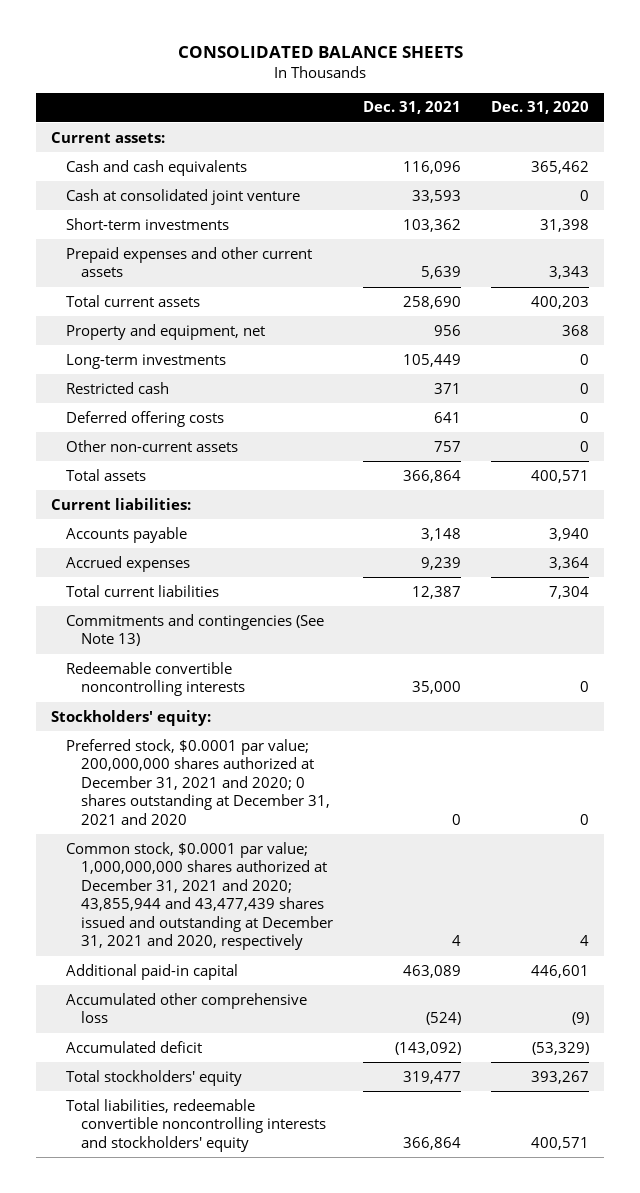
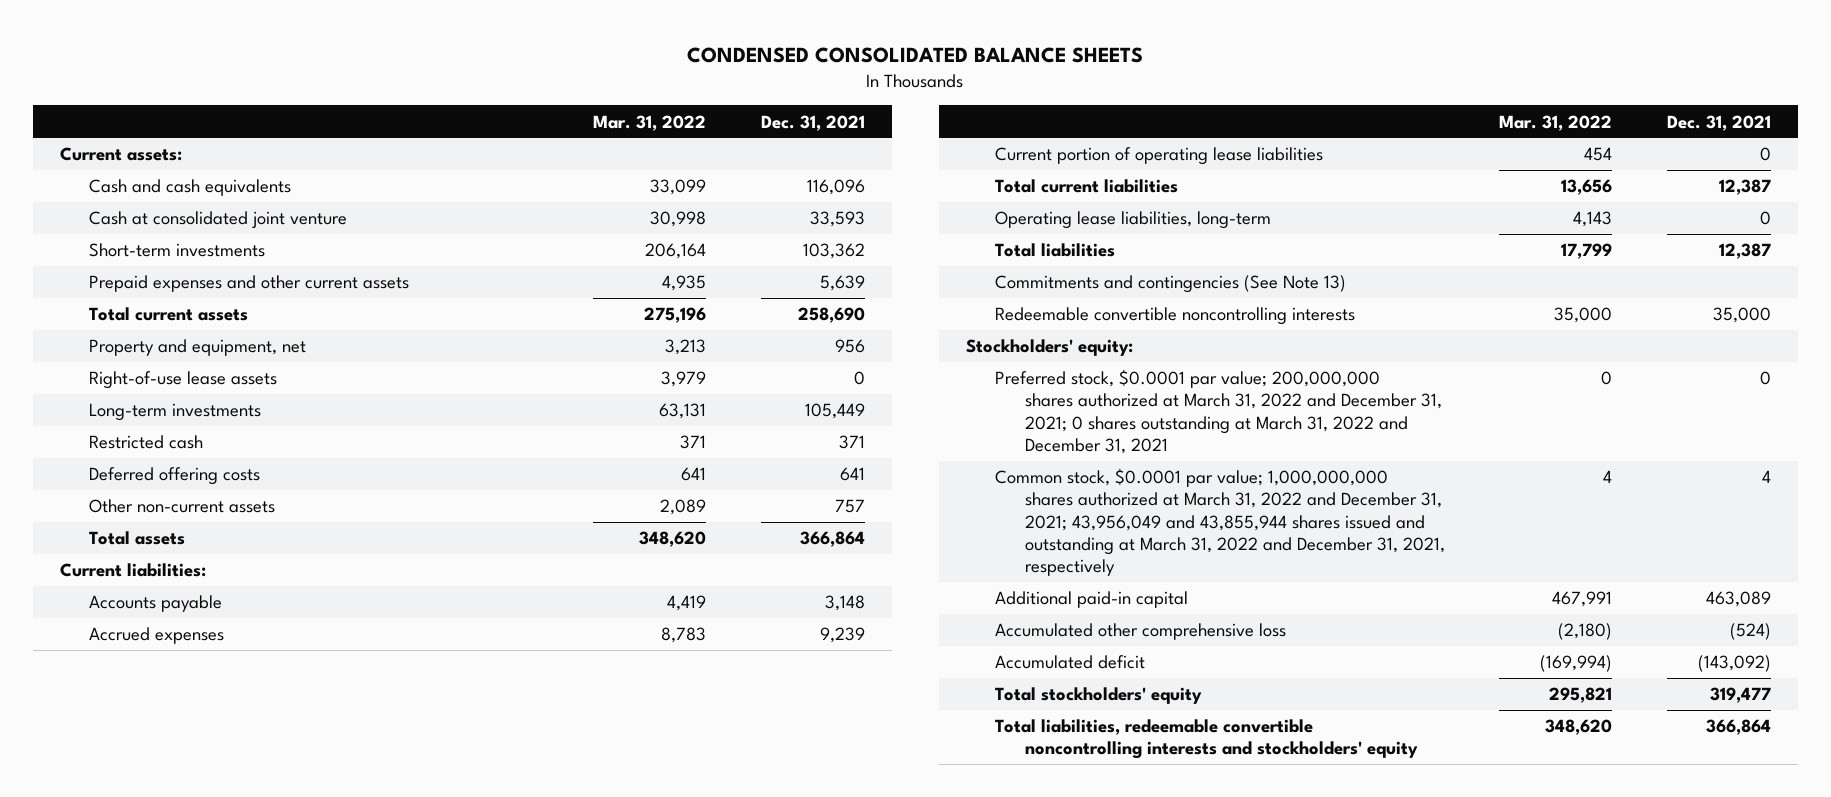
[177,46,463,59] CONSOLIDATED BALANCE SHEETS -> [687,46,1144,63] CONDENSED CONSOLIDATED BALANCE SHEETS
[490,101,589,115] Dec. 31, 2020 -> none
none -> [593,114,707,131] Mar. 31, 2022
none -> [89,371,278,390] Right-of-use lease assets
none -> [995,147,1324,166] Current portion of operating lease liabilities
none -> [995,211,1272,230] Operating lease liabilities, long-term
none -> [995,243,1116,258] Total liabilities
[65,738,330,825] Preferred stock, $0.0001 par value; 200,000,000 shares authorized at December 31, 2021 and 2020; 0 shares outstanding at December 31, 2021 and 2020 -> [995,369,1442,454] Preferred stock, $0.0001 par value; 200,000,000 shares authorized at March 31, 2022 and December 31, 2021; 0 shares outstanding at March 31, 2022 and December 31, 2021
[65,841,333,951] Common stock, $0.0001 par value; 1,000,000,000 shares authorized at December 31, 2021 and 2020; 43,855,944 and 43,477,439 shares issued and outstanding at December 31, 2021 and 2020, respectively -> [995,468,1445,576] Common stock, $0.0001 par value; 1,000,000,000 shares authorized at March 31, 2022 and December 31, 2021; 43,956,049 and 43,855,944 shares issued and outstanding at March 31, 2022 and December 31, 2021, respectively

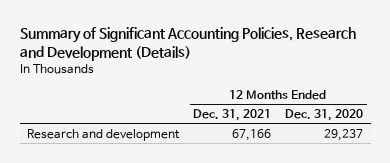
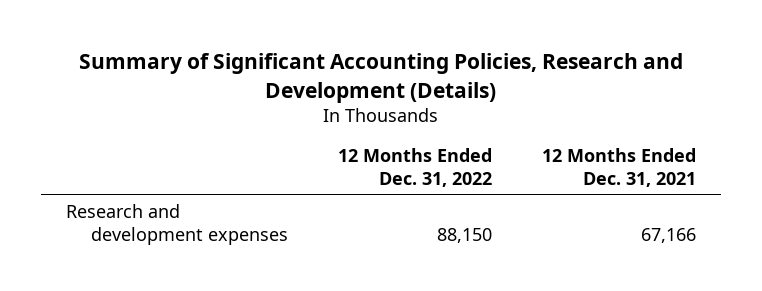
[285,108,364,121] Dec. 31, 2020 -> none
none -> [338,148,493,188] 12 Months Ended Dec. 31, 2022
[26,128,180,141] Research and development -> [66,204,289,246] Research and development expenses

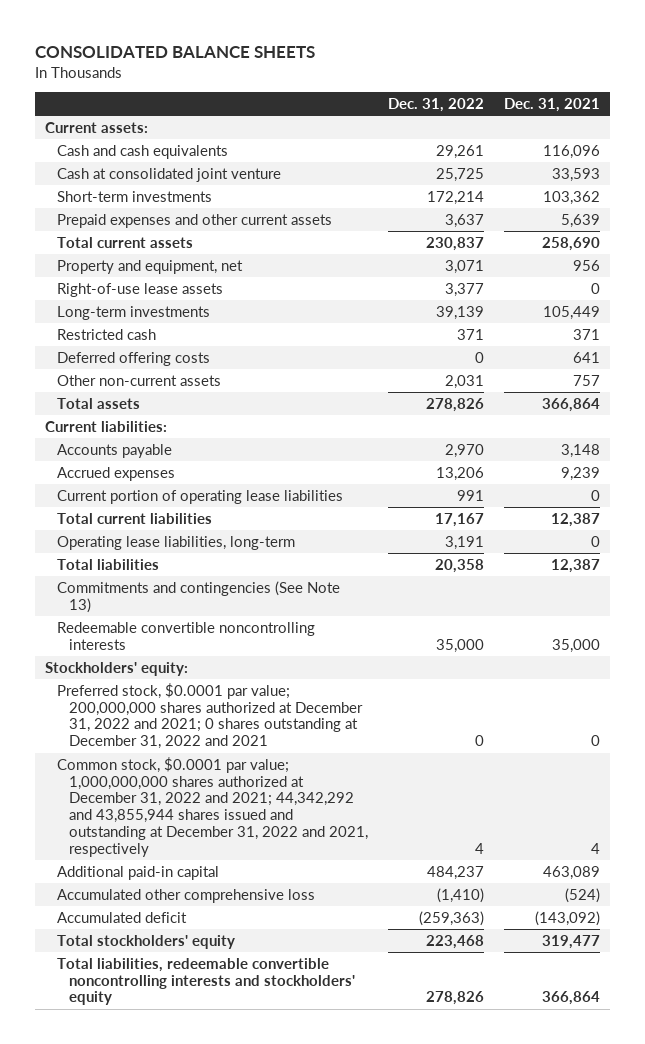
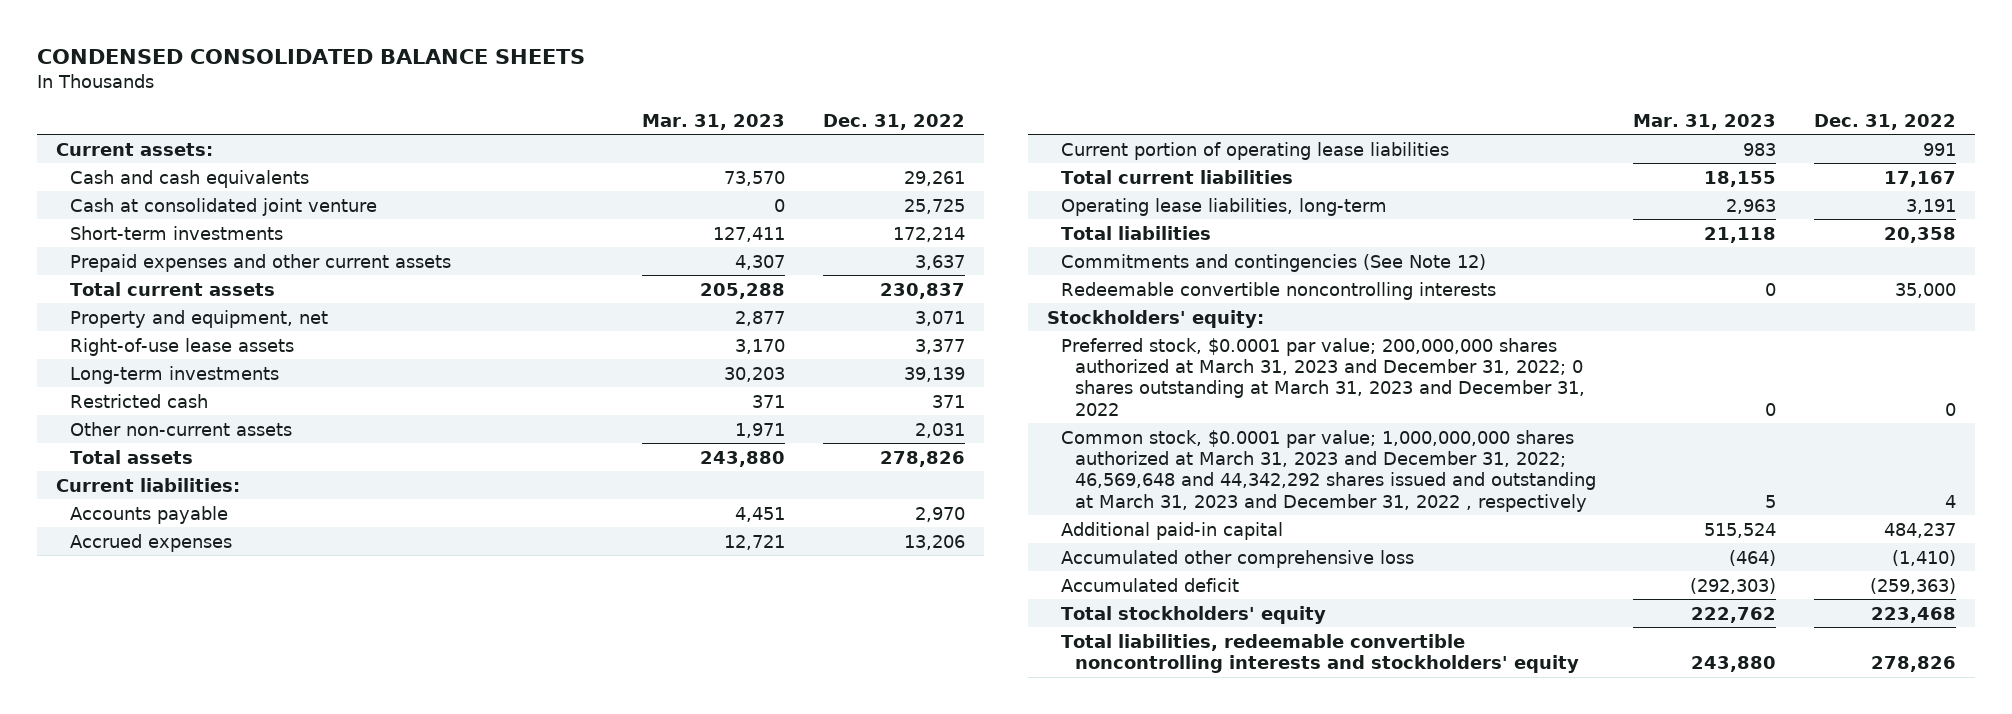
[35,45,316,58] CONSOLIDATED BALANCE SHEETS -> [36,49,585,65] CONDENSED CONSOLIDATED BALANCE SHEETS
[503,97,600,112] Dec. 31, 2021 -> none
none -> [642,113,786,130] Mar. 31, 2023
[57,351,211,366] Deferred offering costs -> none
[57,580,341,613] Commitments and contingencies (See Note 13) -> [1060,253,1486,272] Commitments and contingencies (See Note 12)
[57,682,364,750] Preferred stock, $0.0001 par value; 200,000,000 shares authorized at December 31, 2022 and 2021; 0 shares outstanding at December 31, 2022 and 2021 -> [1060,337,1585,416] Preferred stock, $0.0001 par value; 200,000,000 shares authorized at March 31, 2023 and December 31, 2022; 0 shares outstanding at March 31, 2023 and December 31, 2022
[57,756,369,858] Common stock, $0.0001 par value; 1,000,000,000 shares authorized at December 31, 2022 and 2021; 44,342,292 and 43,855,944 shares issued and outstanding at December 31, 2022 and 2021, respectively -> [1060,429,1596,512] Common stock, $0.0001 par value; 1,000,000,000 shares authorized at March 31, 2023 and December 31, 2022; 46,569,648 and 44,342,292 shares issued and outstanding at March 31, 2023 and December 31, 2022 , respectively

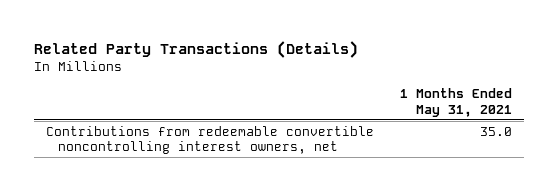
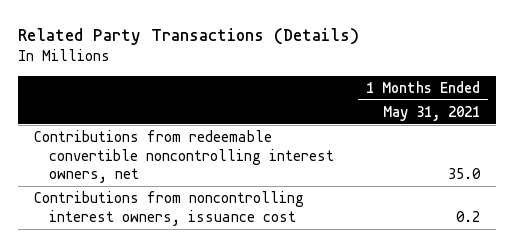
none -> [33,191,304,226] Contributions from noncontrolling interest owners, issuance cost

